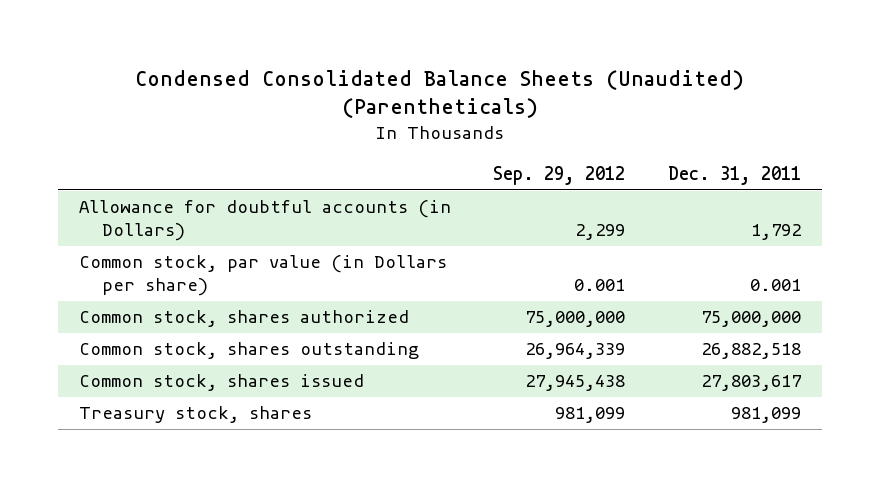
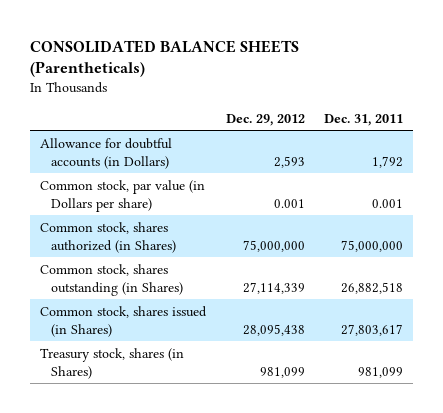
[134,70,744,119] Condensed Consolidated Balance Sheets (Unaudited) (Parentheticals) -> [30,39,300,78] CONSOLIDATED BALANCE SHEETS (Parentheticals)
[493,165,626,185] Sep. 29, 2012 -> none
none -> [225,113,305,126] Dec. 29, 2012
[78,310,409,328] Common stock, shares authorized -> [40,221,177,253] Common stock, shares authorized (in Shares)
[78,342,419,360] Common stock, shares outstanding -> [40,263,184,296] Common stock, shares outstanding (in Shares)
[78,374,364,392] Common stock, shares issued -> [40,305,208,337] Common stock, shares issued (in Shares)
[78,406,312,424] Treasury stock, shares -> [40,347,185,379] Treasury stock, shares (in Shares)

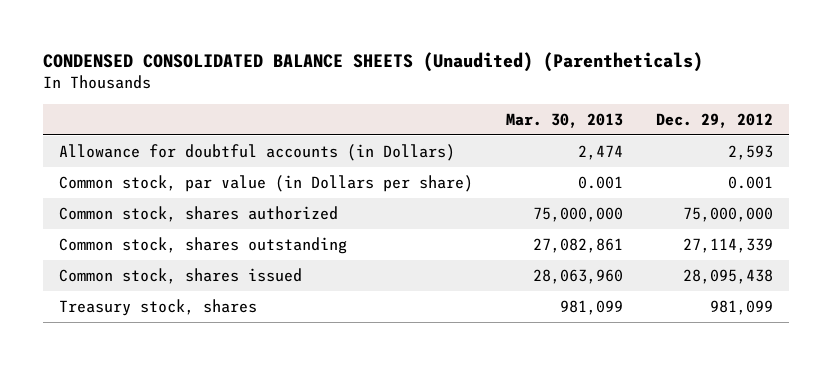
[30,39,300,78] CONSOLIDATED BALANCE SHEETS (Parentheticals) -> [42,52,703,73] CONDENSED CONSOLIDATED BALANCE SHEETS (Unaudited) (Parentheticals)
[323,113,403,126] Dec. 31, 2011 -> none
none -> [505,113,623,129] Mar. 30, 2013
[40,221,177,253] Common stock, shares authorized (in Shares) -> [59,205,339,222] Common stock, shares authorized
[40,263,184,296] Common stock, shares outstanding (in Shares) -> [59,236,348,254] Common stock, shares outstanding
[40,305,208,337] Common stock, shares issued (in Shares) -> [59,267,303,284] Common stock, shares issued
[40,347,185,379] Treasury stock, shares (in Shares) -> [59,298,258,316] Treasury stock, shares

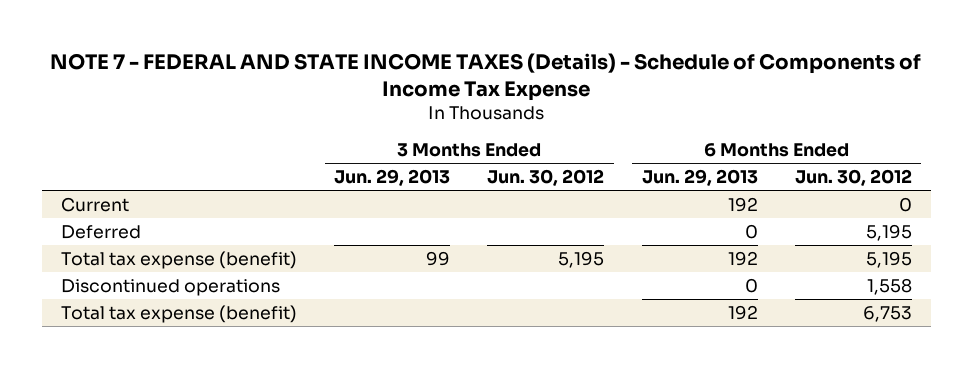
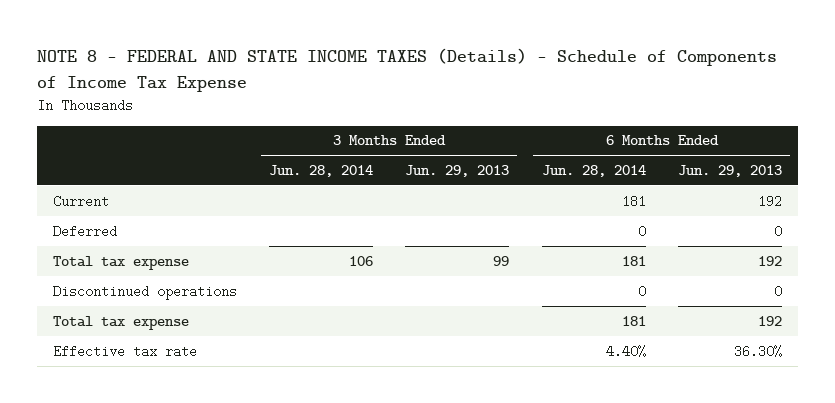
[50,52,922,101] NOTE 7 - FEDERAL AND STATE INCOME TAXES (Details) - Schedule of Components of Income Tax Expense -> [37,48,778,92] NOTE 8 - FEDERAL AND STATE INCOME TAXES (Details) - Schedule of Components of Income Tax Expense
[487,169,605,187] Jun. 30, 2012 -> none
[795,169,913,187] Jun. 30, 2012 -> none
none -> [269,165,374,178] Jun. 28, 2014
none -> [541,165,646,178] Jun. 28, 2014
[60,250,297,269] Total tax expense (benefit) -> [53,255,190,270] Total tax expense
[60,304,297,323] Total tax expense (benefit) -> [53,315,190,330] Total tax expense
none -> [53,344,198,358] Effective tax rate

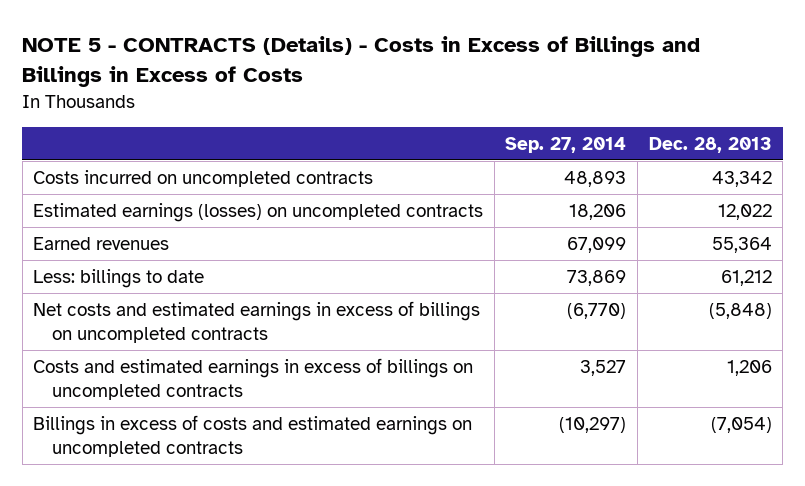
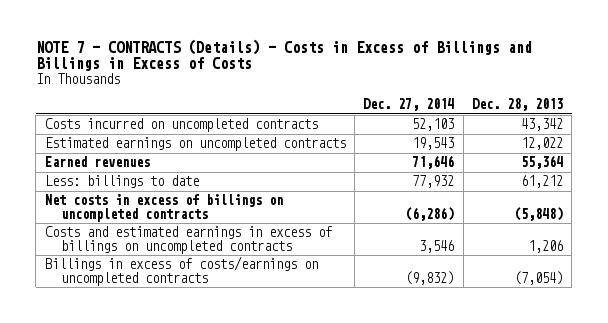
[22,35,701,87] NOTE 5 - CONTRACTS (Details) - Costs in Excess of Billings and Billings in Excess of Costs -> [35,38,532,72] NOTE 7 - CONTRACTS (Details) - Costs in Excess of Billings and Billings in Excess of Costs
[505,136,627,153] Sep. 27, 2014 -> none
none -> [363,98,455,112] Dec. 27, 2014
[33,203,484,223] Estimated earnings (losses) on uncompleted contracts -> [44,137,346,152] Estimated earnings on uncompleted contracts
[33,301,481,344] Net costs and estimated earnings in excess of billings on uncompleted contracts -> [44,194,283,222] Net costs in excess of billings on uncompleted contracts
[33,415,473,458] Billings in excess of costs and estimated earnings on uncompleted contracts -> [44,256,318,286] Billings in excess of costs/earnings on uncompleted contracts

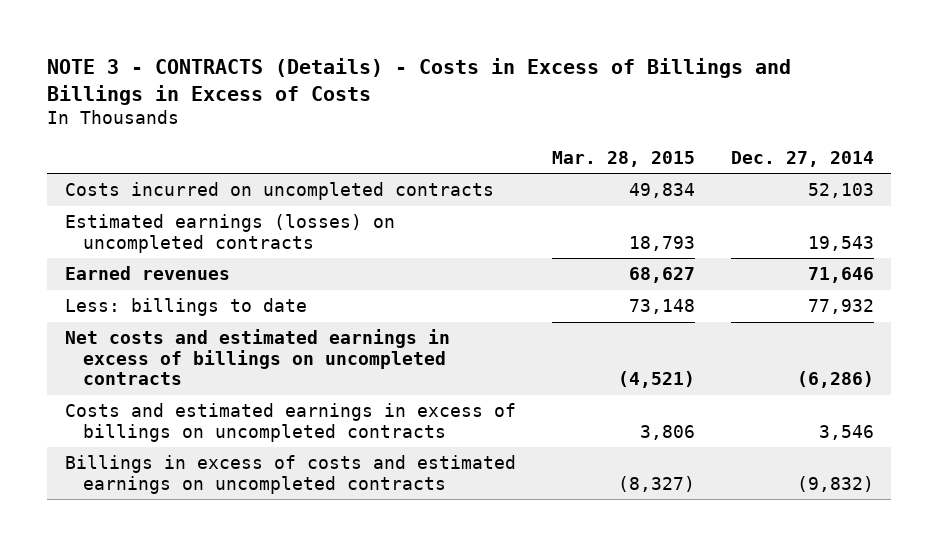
[35,38,532,72] NOTE 7 - CONTRACTS (Details) - Costs in Excess of Billings and Billings in Excess of Costs -> [46,57,791,105] NOTE 3 - CONTRACTS (Details) - Costs in Excess of Billings and Billings in Excess of Costs
[471,98,563,112] Dec. 28, 2013 -> none
none -> [551,150,695,167] Mar. 28, 2015
[44,137,346,152] Estimated earnings on uncompleted contracts -> [64,214,395,253] Estimated earnings (losses) on uncompleted contracts
[44,194,283,222] Net costs in excess of billings on uncompleted contracts -> [64,329,450,386] Net costs and estimated earnings in excess of billings on uncompleted contracts
[44,256,318,286] Billings in excess of costs/earnings on uncompleted contracts -> [64,455,516,494] Billings in excess of costs and estimated earnings on uncompleted contracts

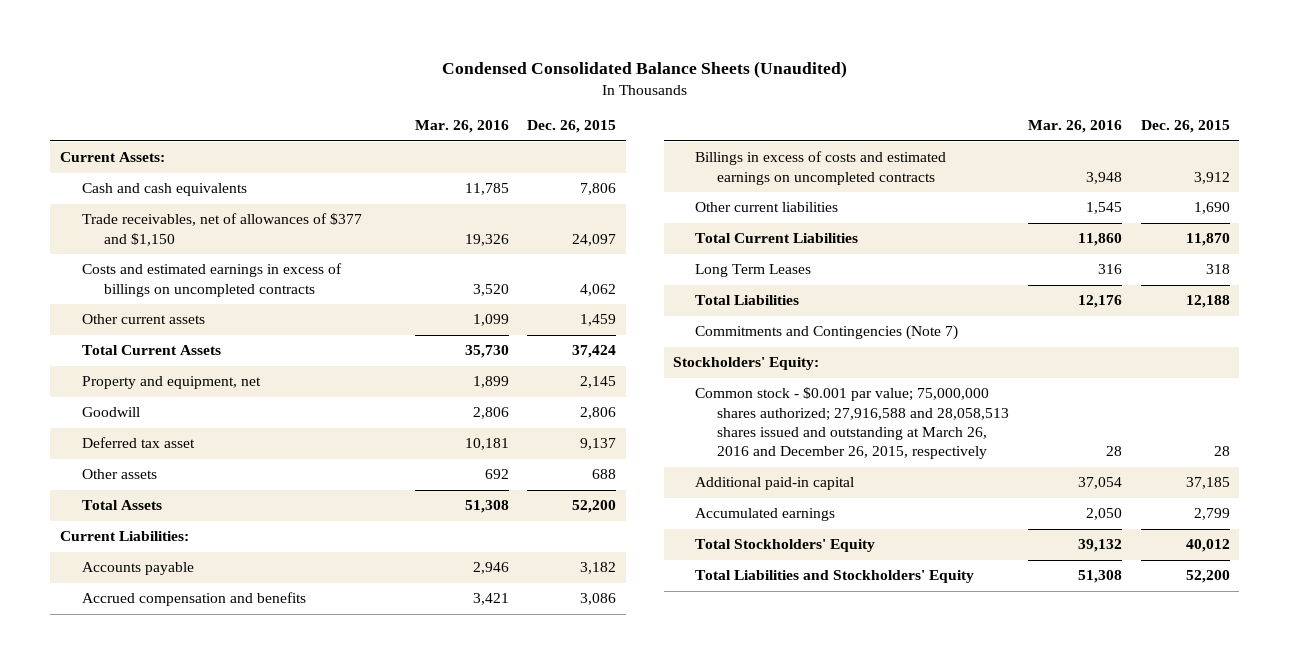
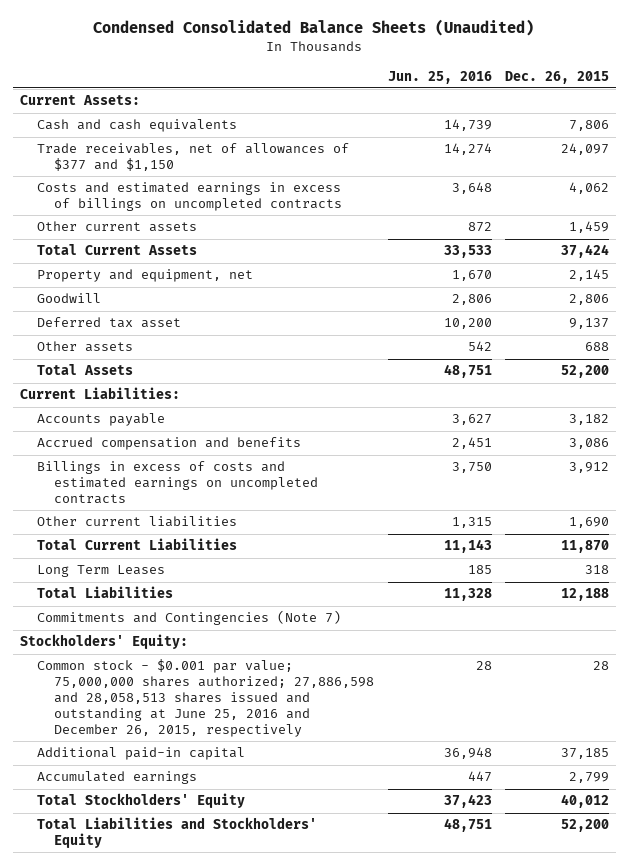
[414,120,509,134] Mar. 26, 2016 -> none
none -> [387,70,492,84] Jun. 25, 2016
[695,387,1010,460] Common stock - $0.001 par value; 75,000,000 shares authorized; 27,916,588 and 28,058,513 shares issued and outstanding at March 26, 2016 and December 26, 2015, respectively -> [36,659,375,737] Common stock - $0.001 par value; 75,000,000 shares authorized; 27,886,598 and 28,058,513 shares issued and outstanding at June 25, 2016 and December 26, 2015, respectively

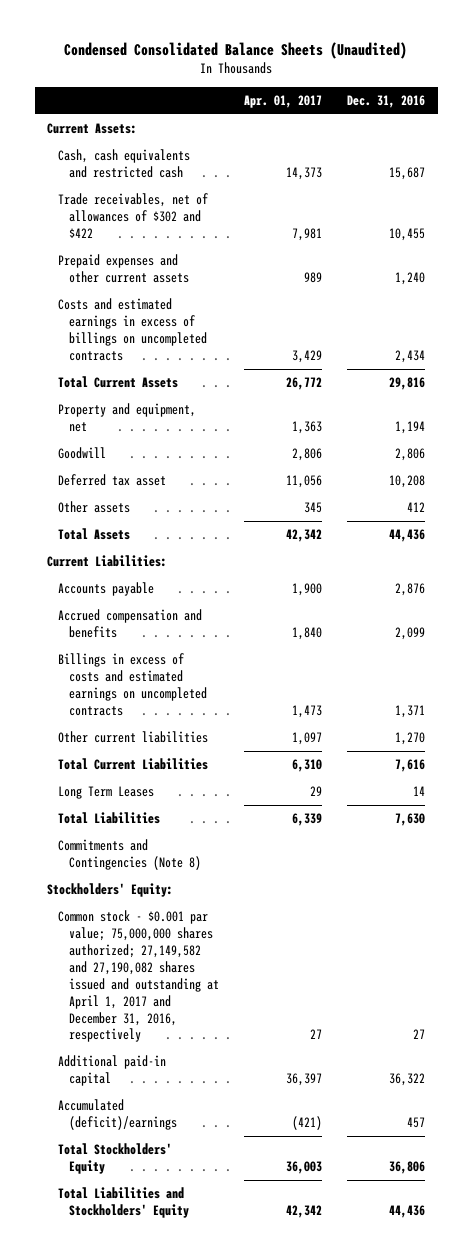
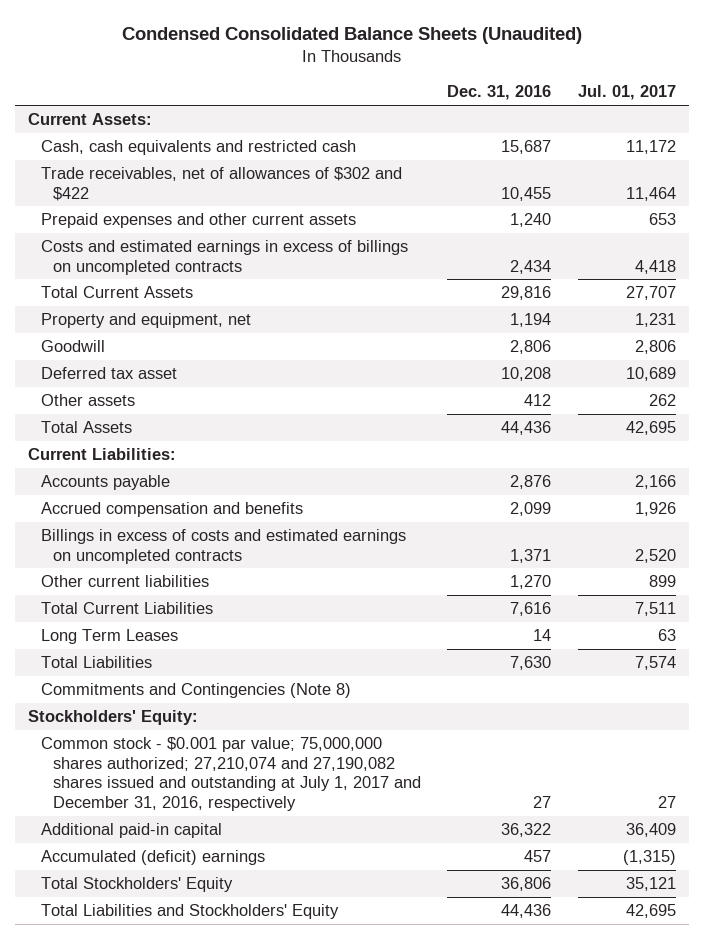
[243,94,322,108] Apr. 01, 2017 -> none
none -> [577,85,676,101] Jul. 01, 2017
[57,910,219,1043] Common stock - $0.001 par value; 75,000,000 shares authorized; 27,149,582 and 27,190,082 shares issued and outstanding at April 1, 2017 and December 31, 2016, respectively -> [40,736,422,812] Common stock - $0.001 par value; 75,000,000 shares authorized; 27,210,074 and 27,190,082 shares issued and outstanding at July 1, 2017 and December 31, 2016, respectively
[57,1099,177,1131] Accumulated (deficit)/earnings -> [40,849,265,865] Accumulated (deficit) earnings

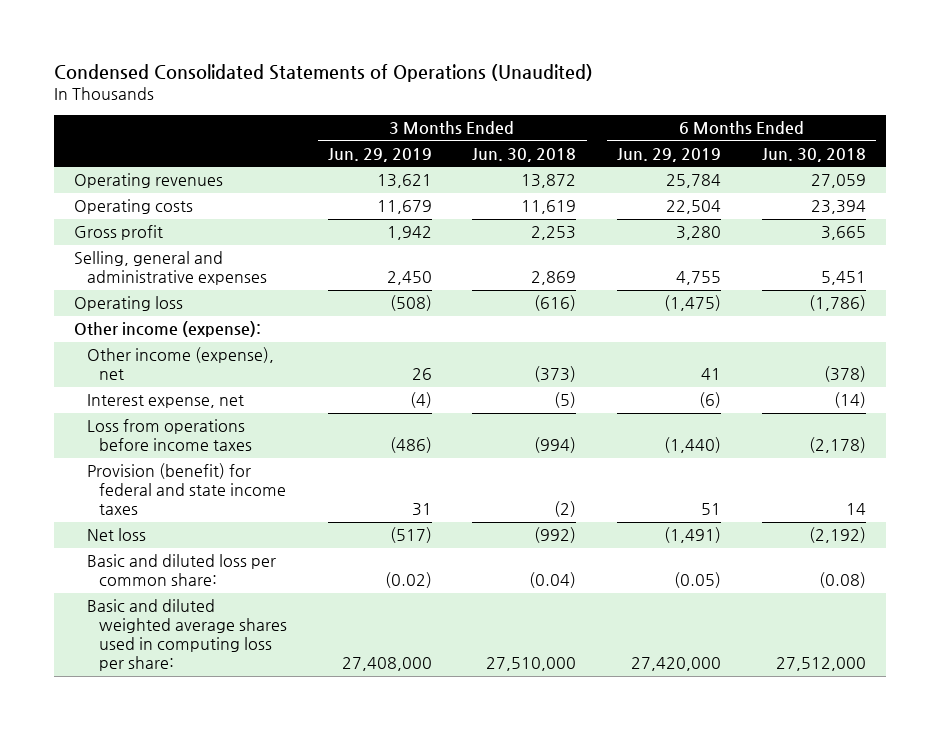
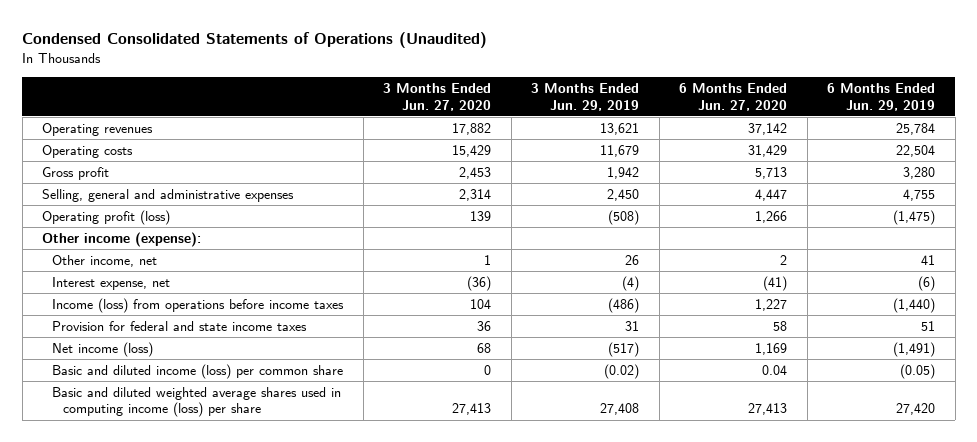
[472,148,577,163] Jun. 30, 2018 -> none
[761,148,866,163] Jun. 30, 2018 -> none
none -> [383,83,492,111] 3 Months Ended Jun. 27, 2020
none -> [679,83,788,111] 6 Months Ended Jun. 27, 2020
[74,296,184,312] Operating loss -> [42,210,171,226] Operating profit (loss)
[86,347,274,381] Other income (expense), net -> [52,255,158,268] Other income, net
[86,419,253,452] Loss from operations before income taxes -> [52,298,345,314] Income (loss) from operations before income taxes
[86,463,287,516] Provision (benefit) for federal and state income taxes -> [52,321,308,332] Provision for federal and state income taxes
[86,528,146,542] Net loss -> [52,342,154,358] Net income (loss)
[86,554,276,587] Basic and diluted loss per common share: -> [52,364,344,380] Basic and diluted income (loss) per common share
[86,599,288,672] Basic and diluted weighted average shares used in computing loss per share: -> [52,387,342,418] Basic and diluted weighted average shares used in computing income (loss) per share
[341,657,432,672] 27,408,000 -> [600,403,640,416] 27,408
[631,657,722,672] 27,420,000 -> [896,403,936,416] 27,420

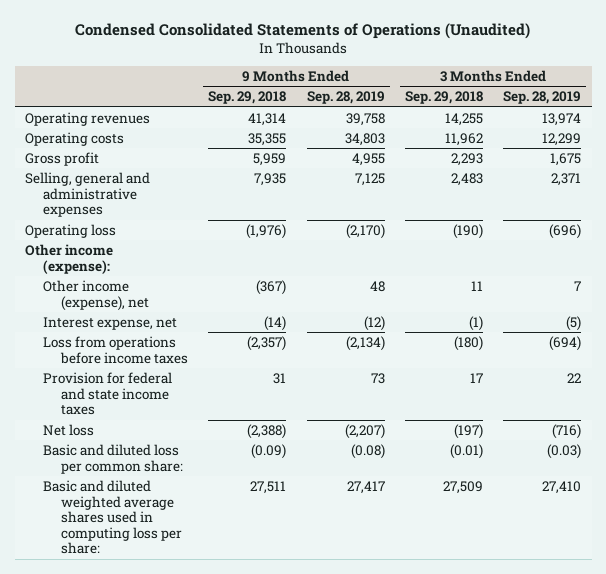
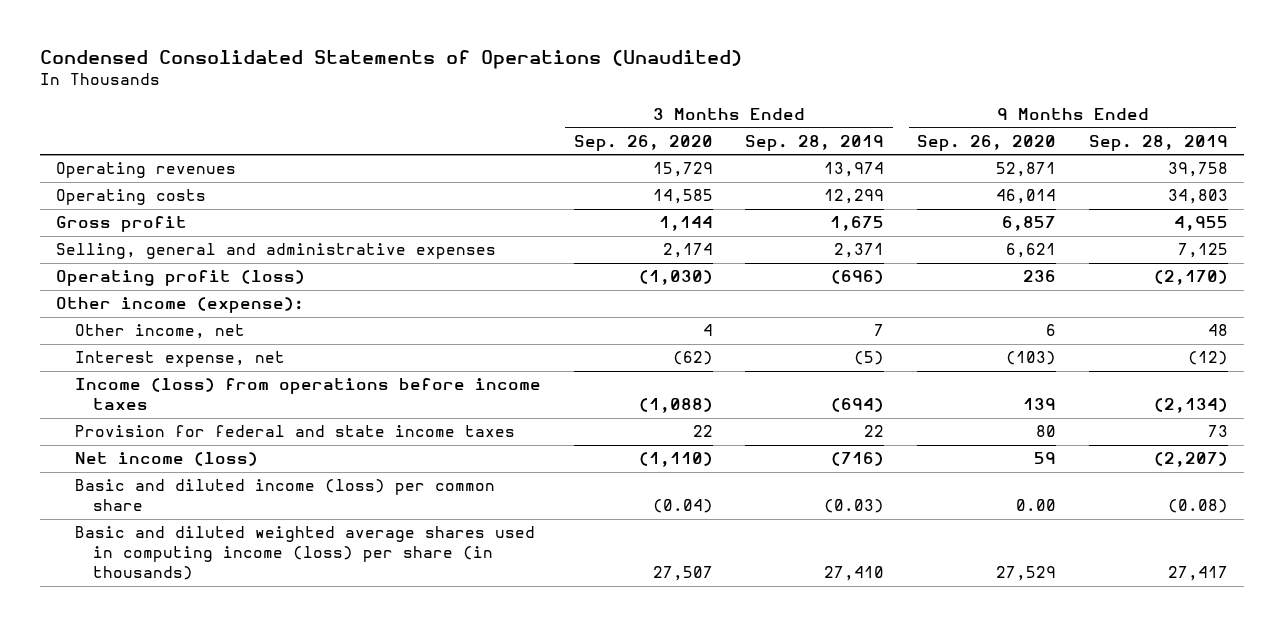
[208,91,287,105] Sep. 29, 2018 -> none
[404,91,483,105] Sep. 29, 2018 -> none
none -> [573,134,713,151] Sep. 26, 2020
none -> [917,134,1057,151] Sep. 26, 2020
[24,223,116,238] Operating loss -> [56,270,306,287] Operating profit (loss)
[42,279,149,311] Other income (expense), net -> [74,324,245,340] Other income, net
[42,335,188,364] Loss from operations before income taxes -> [74,378,541,411] Income (loss) from operations before income taxes
[42,423,94,436] Net loss -> [74,452,258,467] Net income (loss)
[42,443,183,474] Basic and diluted loss per common share: -> [74,479,495,512] Basic and diluted income (loss) per common share
[42,479,182,555] Basic and diluted weighted average shares used in computing loss per share: -> [74,526,535,580] Basic and diluted weighted average shares used in computing income (loss) per share (in thousands)

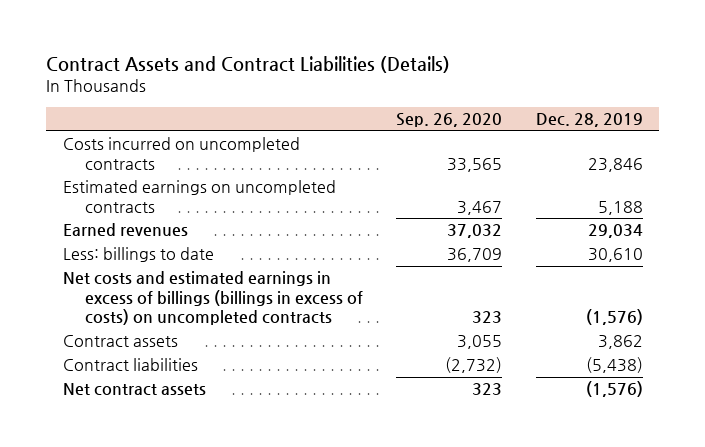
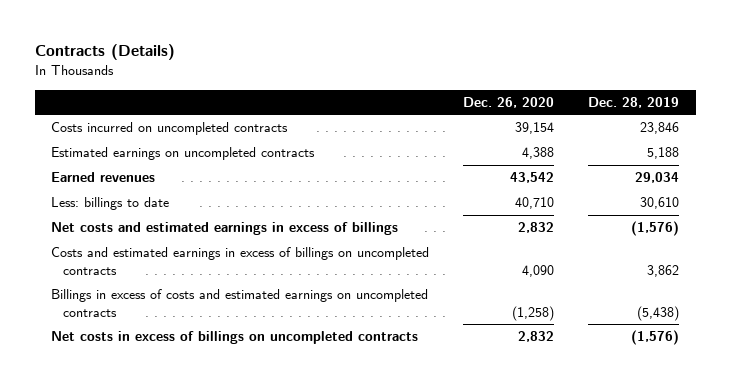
[46,56,451,74] Contract Assets and Contract Liabilities (Details) -> [34,44,175,61] Contracts (Details)
[396,113,503,128] Sep. 26, 2020 -> none
none -> [463,96,555,108] Dec. 26, 2020
[62,271,364,326] Net costs and estimated earnings in excess of billings (billings in excess of costs) on uncompleted contracts -> [51,222,399,236] Net costs and estimated earnings in excess of billings
[62,335,178,348] Contract assets -> [51,247,430,275] Costs and estimated earnings in excess of billings on uncompleted contracts
[62,358,198,372] Contract liabilities -> [51,289,429,317] Billings in excess of costs and estimated earnings on uncompleted contracts
[62,383,206,397] Net contract assets -> [51,331,419,345] Net costs in excess of billings on uncompleted contracts

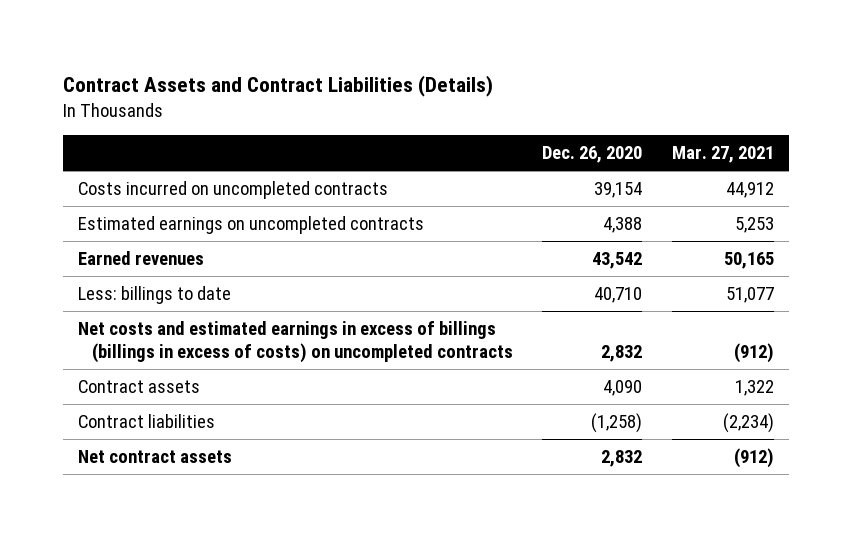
[34,44,175,61] Contracts (Details) -> [63,75,494,98] Contract Assets and Contract Liabilities (Details)
[588,96,680,108] Dec. 28, 2019 -> none
none -> [671,146,774,164] Mar. 27, 2021
[51,222,399,236] Net costs and estimated earnings in excess of billings -> [78,321,513,363] Net costs and estimated earnings in excess of billings (billings in excess of costs) on uncompleted contracts
[51,247,430,275] Costs and estimated earnings in excess of billings on uncompleted contracts -> [78,380,201,394] Contract assets
[51,289,429,317] Billings in excess of costs and estimated earnings on uncompleted contracts -> [78,414,216,429] Contract liabilities
[51,331,419,345] Net costs in excess of billings on uncompleted contracts -> [78,450,233,464] Net contract assets

